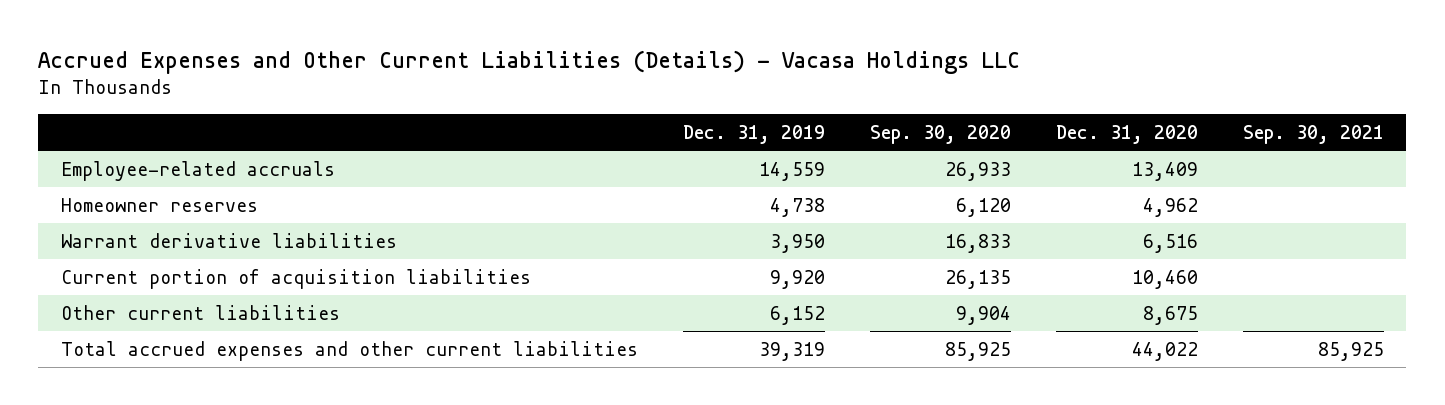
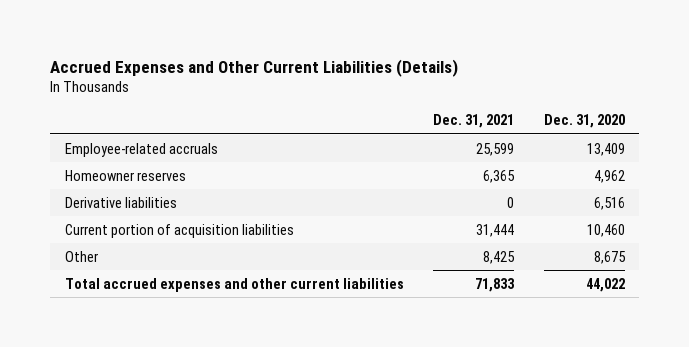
[38,50,1021,75] Accrued Expenses and Other Current Liabilities (Details) - Vacasa Holdings LLC -> [49,58,458,77] Accrued Expenses and Other Current Liabilities (Details)
[682,124,825,144] Dec. 31, 2019 -> none
[869,124,1011,144] Sep. 30, 2020 -> none
[1242,124,1384,144] Sep. 30, 2021 -> none
none -> [433,114,515,129] Dec. 31, 2021
[60,232,397,248] Warrant derivative liabilities -> [64,196,177,208] Derivative liabilities
[60,304,340,320] Other current liabilities -> [64,250,98,262] Other

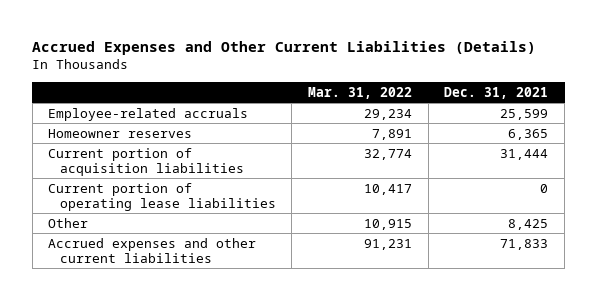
[543,114,625,129] Dec. 31, 2020 -> none
none -> [307,86,412,99] Mar. 31, 2022
[64,196,177,208] Derivative liabilities -> none
none -> [48,182,276,211] Current portion of operating lease liabilities
[64,277,404,292] Total accrued expenses and other current liabilities -> [48,237,257,263] Accrued expenses and other current liabilities

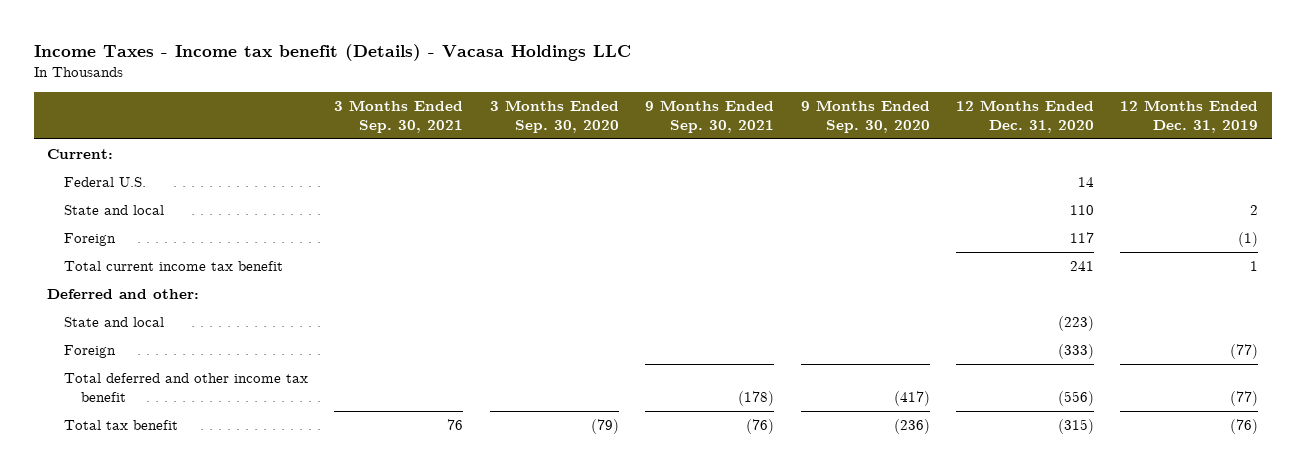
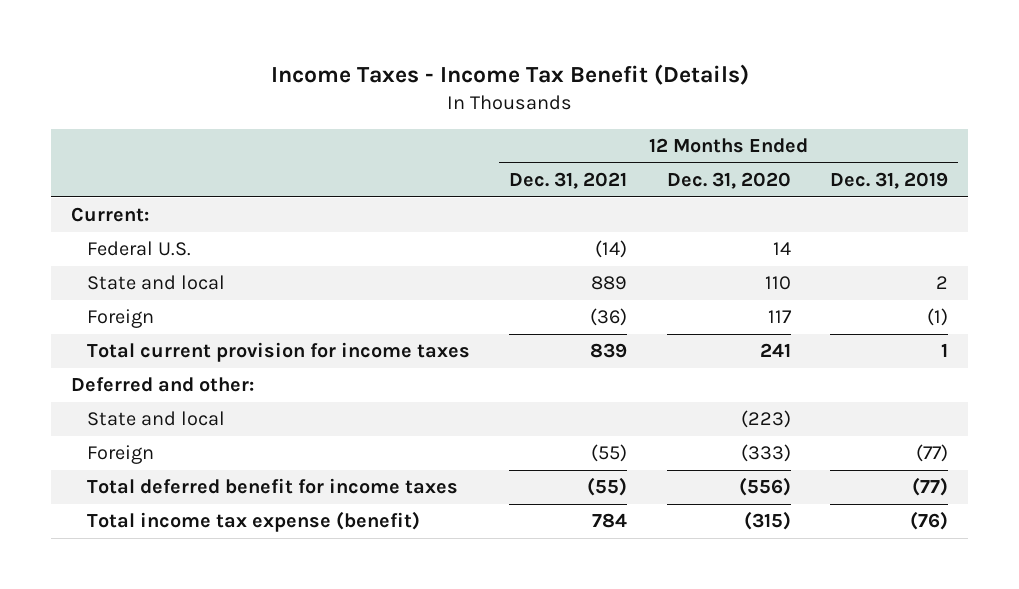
[34,44,632,62] Income Taxes - Income tax benefit (Details) - Vacasa Holdings LLC -> [270,64,749,86] Income Taxes - Income Tax Benefit (Details)
[334,99,464,133] 3 Months Ended Sep. 30, 2021 -> none
[489,99,619,133] 3 Months Ended Sep. 30, 2020 -> none
[645,99,775,133] 9 Months Ended Sep. 30, 2021 -> none
[800,99,930,133] 9 Months Ended Sep. 30, 2020 -> none
none -> [509,172,628,190] Dec. 31, 2021
[64,261,284,272] Total current income tax benefit -> [86,342,470,363] Total current provision for income taxes
[64,373,309,403] Total deferred and other income tax benefit -> [86,478,458,495] Total deferred benefit for income taxes
[64,420,179,431] Total tax benefit -> [86,511,420,533] Total income tax expense (benefit)

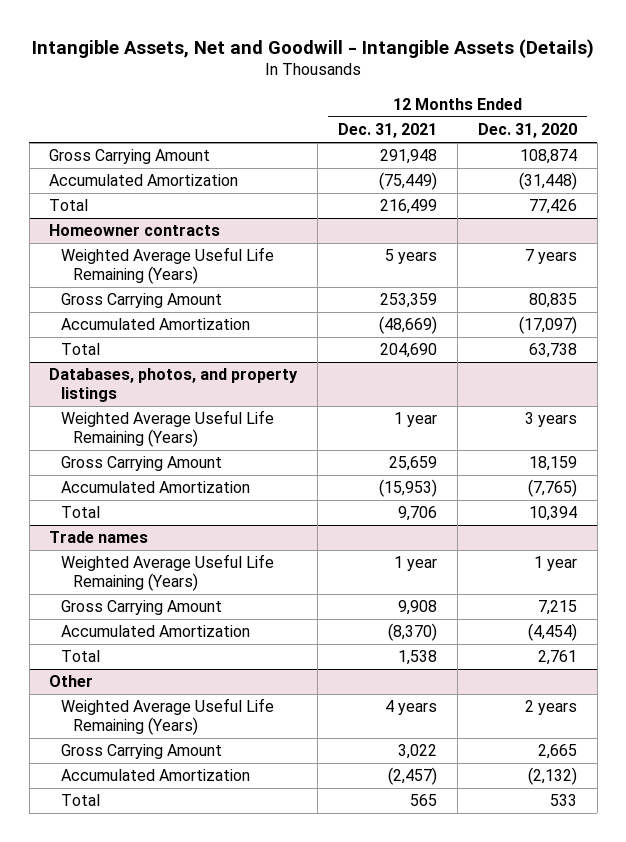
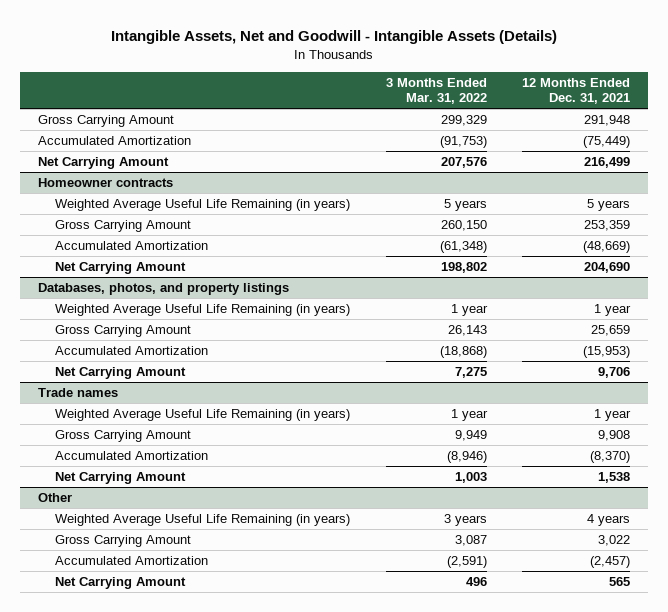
[477,123,577,139] Dec. 31, 2020 -> none
none -> [385,77,487,105] 3 Months Ended Mar. 31, 2022
[49,199,89,212] Total -> [38,157,170,170] Net Carrying Amount
[60,247,274,285] Weighted Average Useful Life Remaining (Years) -> [55,199,351,212] Weighted Average Useful Life Remaining (in years)
[60,343,100,356] Total -> [55,262,187,275] Net Carrying Amount
[60,410,274,448] Weighted Average Useful Life Remaining (Years) -> [55,304,351,317] Weighted Average Useful Life Remaining (in years)
[60,506,100,519] Total -> [55,367,187,380] Net Carrying Amount
[60,554,274,592] Weighted Average Useful Life Remaining (Years) -> [55,409,351,422] Weighted Average Useful Life Remaining (in years)
[60,650,100,663] Total -> [55,472,187,485] Net Carrying Amount
[60,698,274,736] Weighted Average Useful Life Remaining (Years) -> [55,514,351,527] Weighted Average Useful Life Remaining (in years)
[60,794,100,807] Total -> [55,577,187,590] Net Carrying Amount

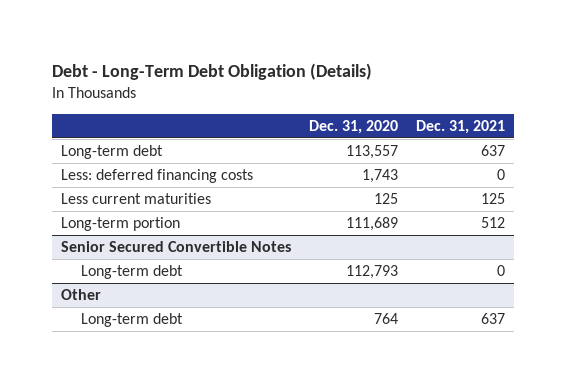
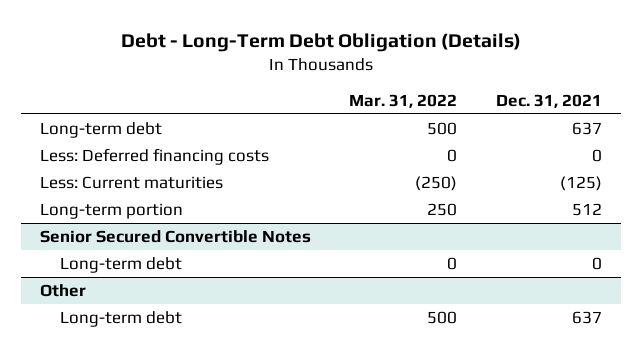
[309,119,399,134] Dec. 31, 2020 -> none
none -> [349,93,458,108] Mar. 31, 2022
[61,168,254,183] Less: deferred financing costs -> [40,148,270,166] Less: Deferred financing costs
[61,192,212,204] Less current maturities -> [40,176,224,190] Less: Current maturities
[480,192,505,204] 125 -> [559,176,602,192] (125)

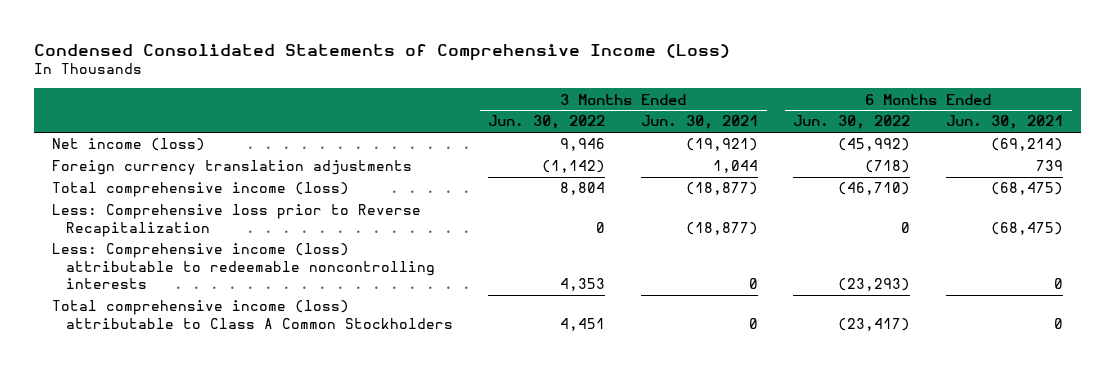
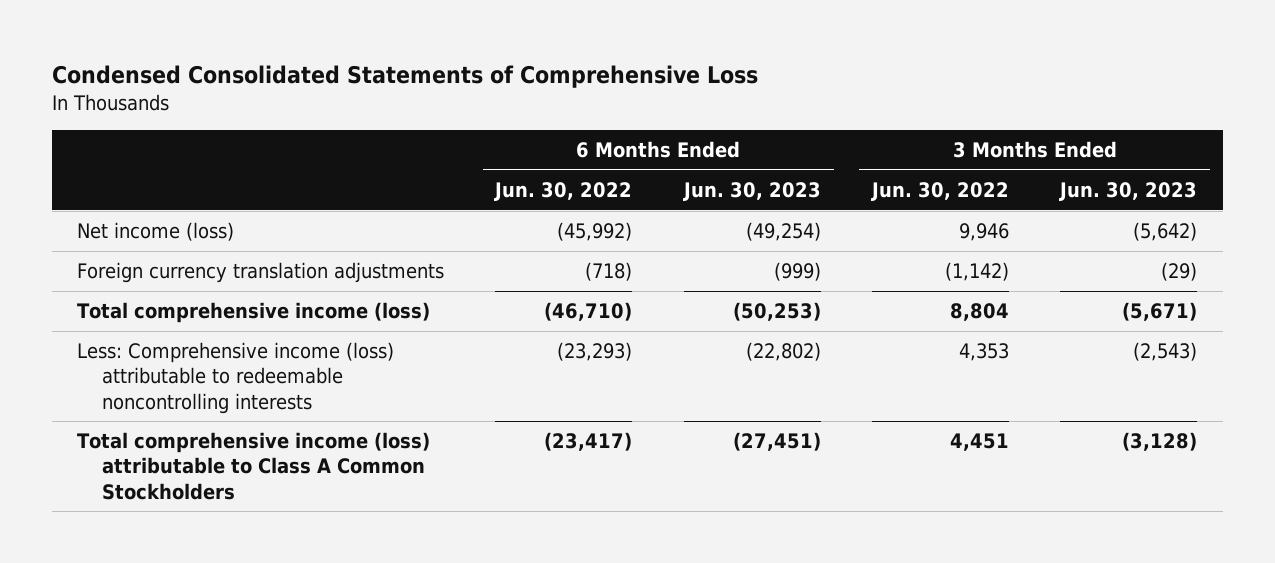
[33,43,730,61] Condensed Consolidated Statements of Comprehensive Income (Loss) -> [51,64,758,88] Condensed Consolidated Statements of Comprehensive Loss
[640,115,758,130] Jun. 30, 2021 -> none
[945,115,1063,130] Jun. 30, 2021 -> none
none -> [682,181,821,201] Jun. 30, 2023
none -> [1059,181,1198,201] Jun. 30, 2023
[51,204,421,237] Less: Comprehensive loss prior to Reverse Recapitalization -> none

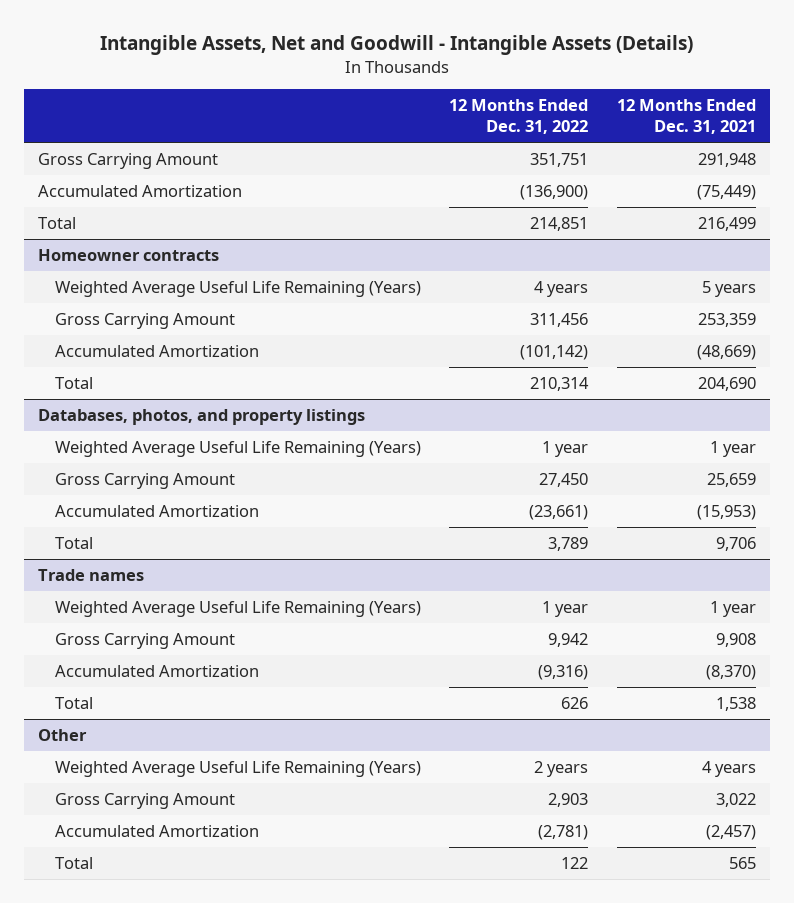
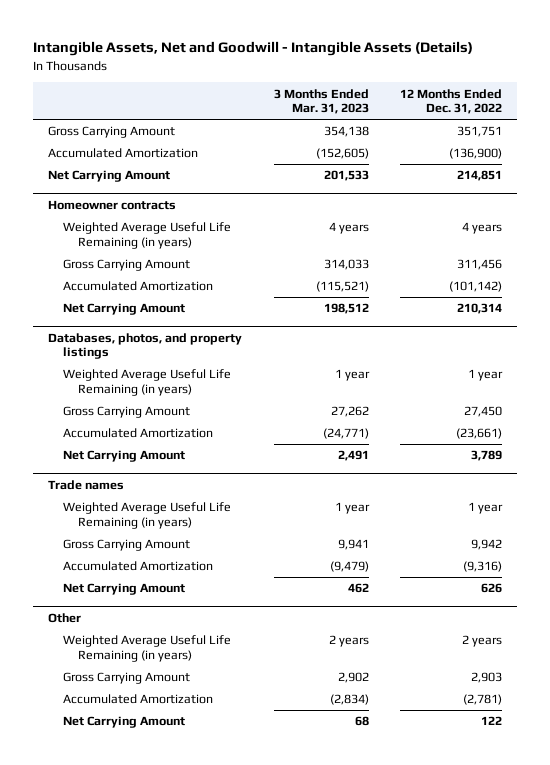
[616,99,756,135] 12 Months Ended Dec. 31, 2021 -> none
none -> [273,88,369,115] 3 Months Ended Mar. 31, 2023
[38,217,77,230] Total -> [48,170,171,183] Net Carrying Amount
[54,281,421,298] Weighted Average Useful Life Remaining (Years) -> [63,222,232,249] Weighted Average Useful Life Remaining (in years)
[54,377,93,390] Total -> [63,303,186,316] Net Carrying Amount
[54,441,421,458] Weighted Average Useful Life Remaining (Years) -> [63,369,232,396] Weighted Average Useful Life Remaining (in years)
[54,537,93,550] Total -> [63,450,186,463] Net Carrying Amount
[54,601,421,618] Weighted Average Useful Life Remaining (Years) -> [63,502,232,529] Weighted Average Useful Life Remaining (in years)
[54,697,93,710] Total -> [63,583,186,596] Net Carrying Amount
[54,761,421,778] Weighted Average Useful Life Remaining (Years) -> [63,635,232,662] Weighted Average Useful Life Remaining (in years)
[54,857,93,870] Total -> [63,716,186,729] Net Carrying Amount

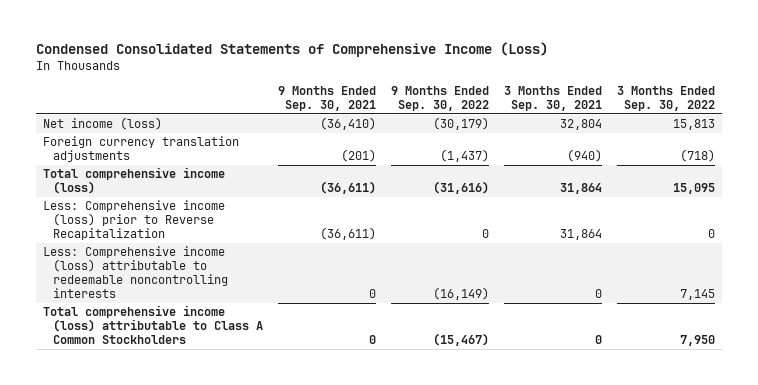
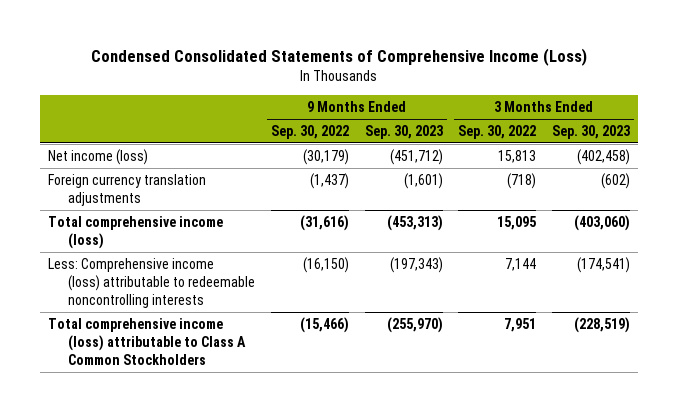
[278,86,377,111] 9 Months Ended Sep. 30, 2021 -> none
[503,86,602,111] 3 Months Ended Sep. 30, 2021 -> none
none -> [364,124,443,139] Sep. 30, 2023
none -> [552,124,631,139] Sep. 30, 2023
[43,200,226,241] Less: Comprehensive income (loss) prior to Reverse Recapitalization -> none
[432,287,489,301] (16,149) -> [303,256,350,273] (16,150)
[679,289,715,301] 7,145 -> [505,257,537,271] 7,144
[432,333,489,347] (15,467) -> [300,316,350,333] (15,466)
[679,335,715,347] 7,950 -> [504,317,537,332] 7,951

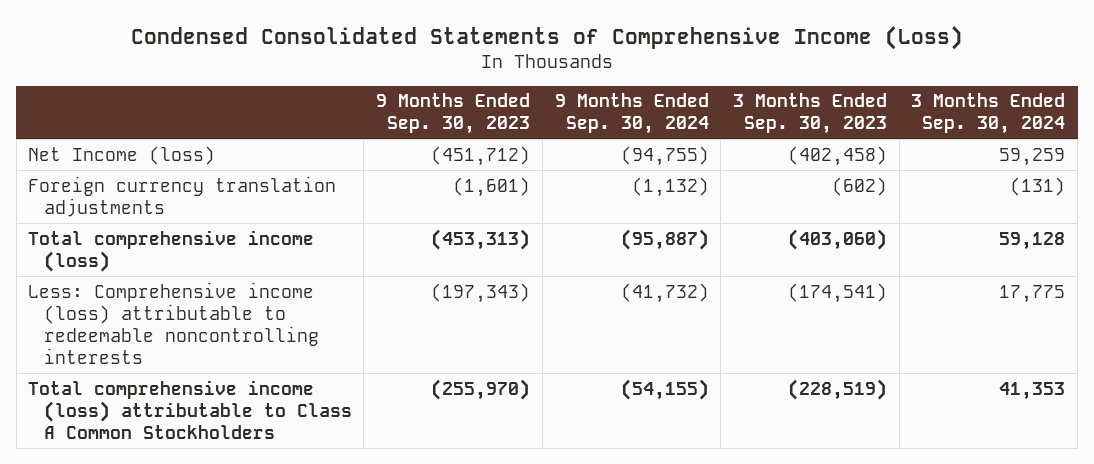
[271,124,350,139] Sep. 30, 2022 -> none
[458,124,537,139] Sep. 30, 2022 -> none
none -> [554,93,709,135] 9 Months Ended Sep. 30, 2024
none -> [911,93,1066,135] 3 Months Ended Sep. 30, 2024
[47,148,148,165] Net income (loss) -> [28,145,216,165] Net Income (loss)

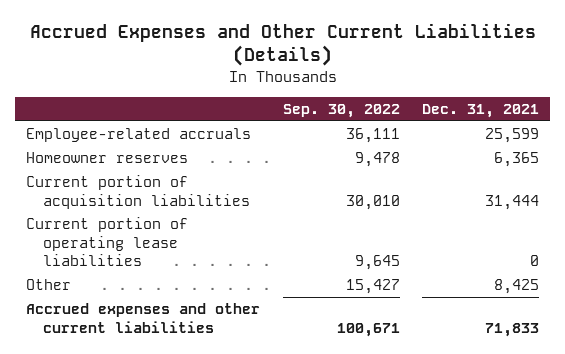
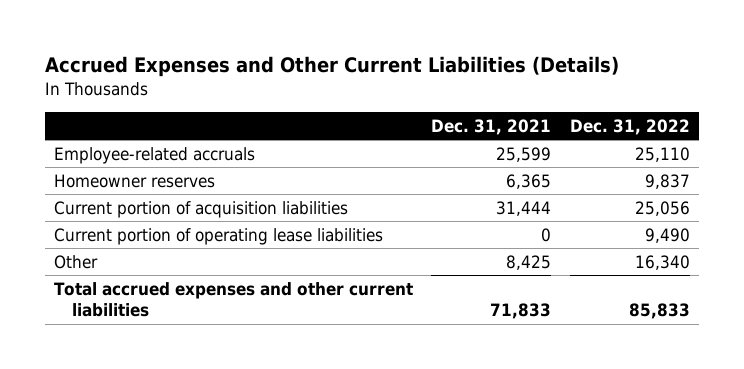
[282,103,400,118] Sep. 30, 2022 -> none
none -> [569,118,690,135] Dec. 31, 2022
[25,303,260,333] Accrued expenses and other current liabilities -> [54,281,414,318] Total accrued expenses and other current liabilities

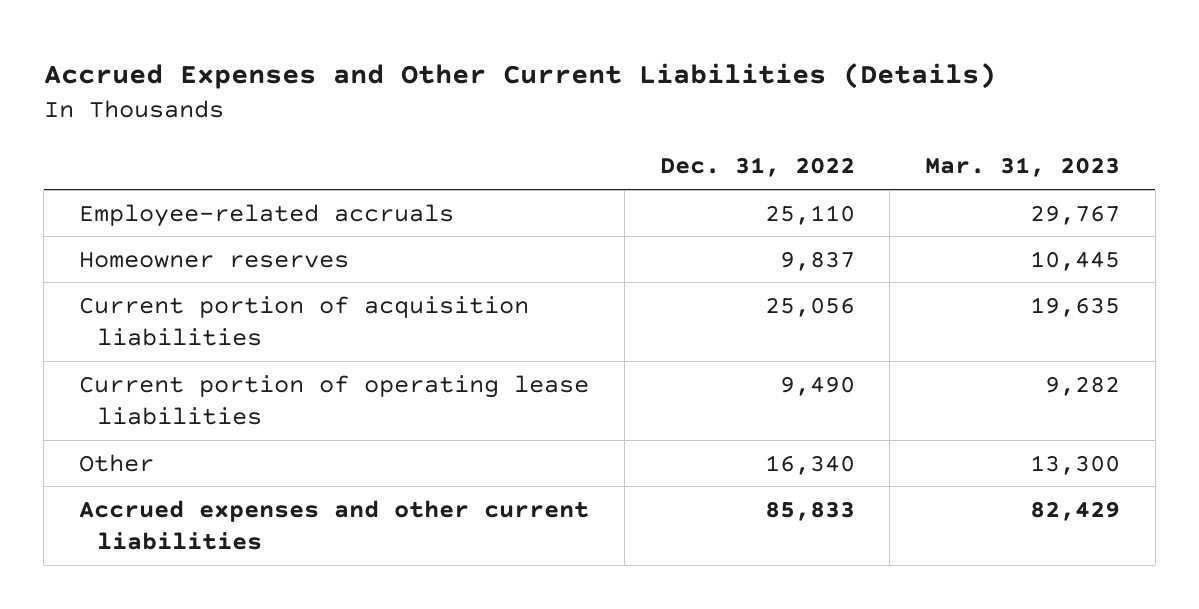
[431,118,552,135] Dec. 31, 2021 -> none
none -> [925,157,1121,178] Mar. 31, 2023
[54,281,414,318] Total accrued expenses and other current liabilities -> [79,499,590,551] Accrued expenses and other current liabilities

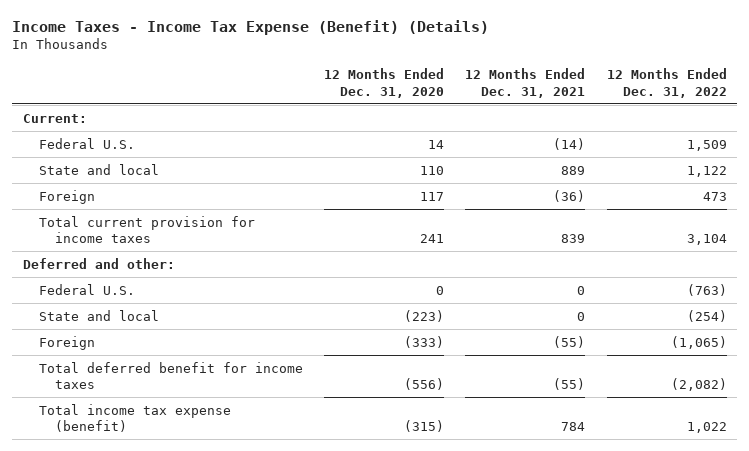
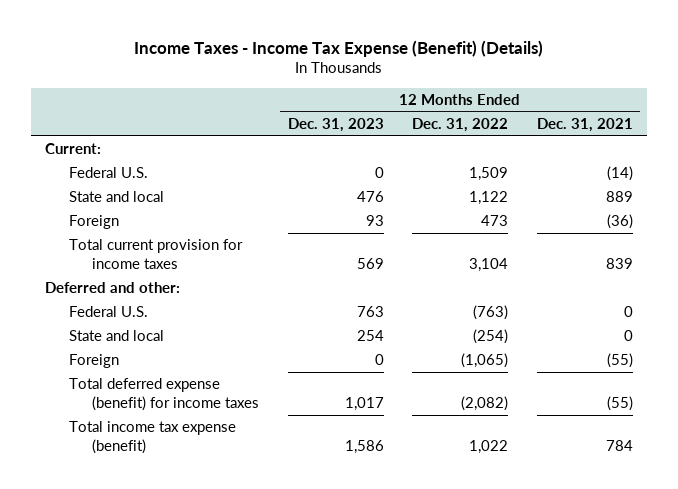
[324,68,445,98] 12 Months Ended Dec. 31, 2020 -> none
none -> [287,118,384,133] Dec. 31, 2023
[38,361,303,389] Total deferred benefit for income taxes -> [68,378,259,412] Total deferred expense (benefit) for income taxes

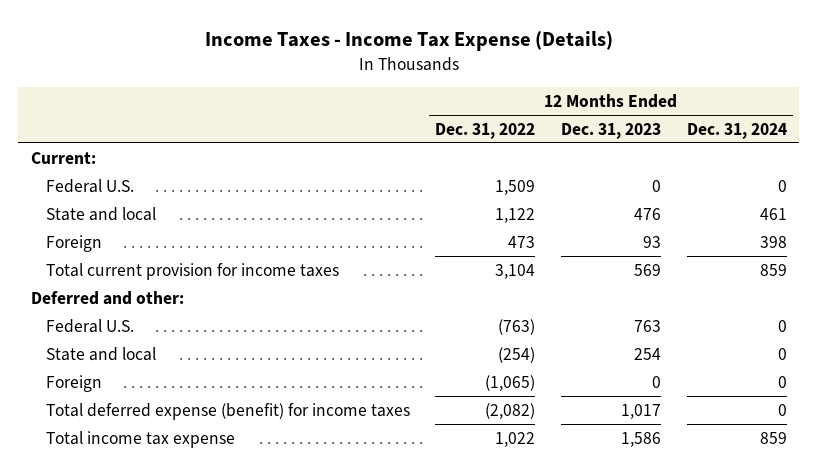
[134,39,544,57] Income Taxes - Income Tax Expense (Benefit) (Details) -> [204,30,613,51] Income Taxes - Income Tax Expense (Details)
[536,118,633,133] Dec. 31, 2021 -> none
none -> [686,122,787,139] Dec. 31, 2024
[68,421,236,455] Total income tax expense (benefit) -> [45,430,235,448] Total income tax expense

